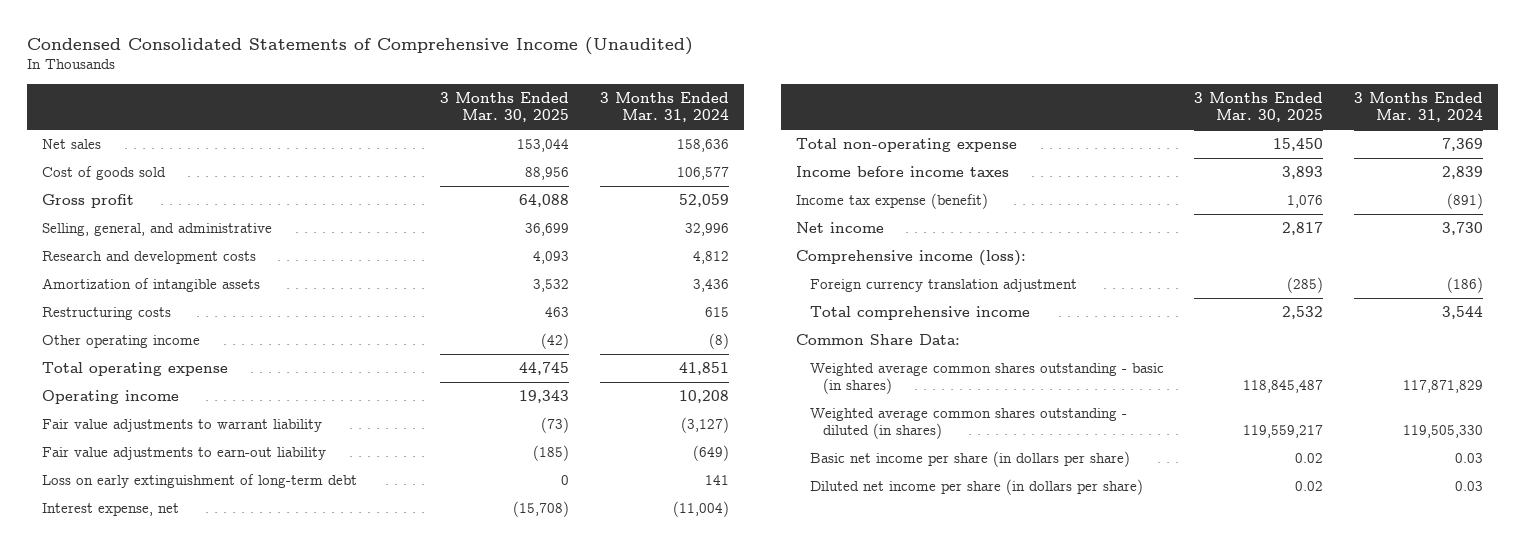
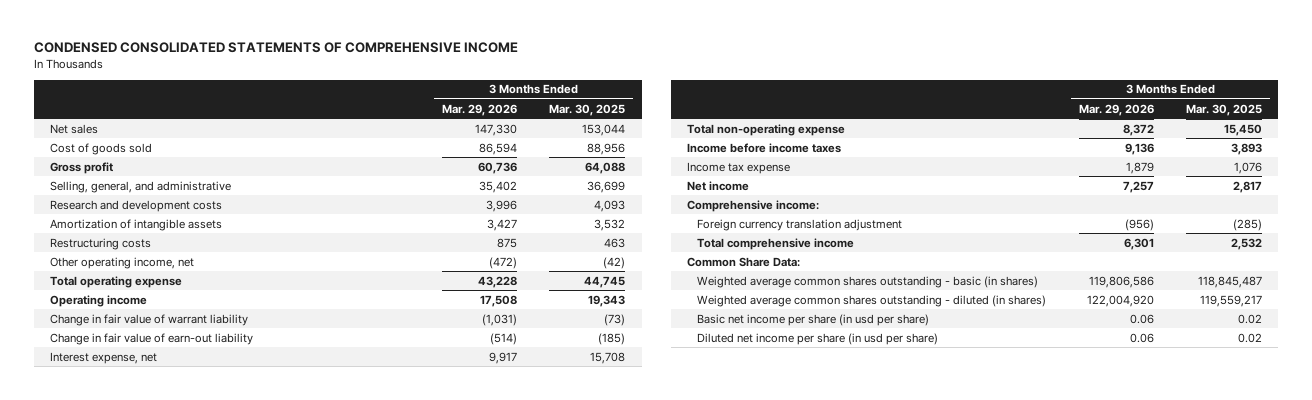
[26,36,693,55] Condensed Consolidated Statements of Comprehensive Income (Unaudited) -> [33,42,518,54] CONDENSED CONSOLIDATED STATEMENTS OF COMPREHENSIVE INCOME
[599,92,729,123] 3 Months Ended Mar. 31, 2024 -> none
none -> [441,103,517,116] Mar. 29, 2026
[42,334,201,348] Other operating income -> [50,256,195,269] Other operating income, net
[42,473,358,488] Loss on early extinguishment of long-term debt -> none
[42,418,323,432] Fair value adjustments to warrant liability -> [50,313,249,326] Change in fair value of warrant liability
[42,446,327,460] Fair value adjustments to earn-out liability -> [50,332,254,345] Change in fair value of earn-out liability
[513,500,570,517] (15,708) -> [590,351,626,364] 15,708
[796,192,989,209] Income tax expense (benefit) -> [686,161,790,174] Income tax expense
[796,249,1027,266] Comprehensive income (loss): -> [686,199,819,212] Comprehensive income:
[809,450,1130,467] Basic net income per share (in dollars per share) -> [697,313,930,326] Basic net income per share (in usd per share)
[809,478,1143,495] Diluted net income per share (in dollars per share) -> [697,332,939,345] Diluted net income per share (in usd per share)

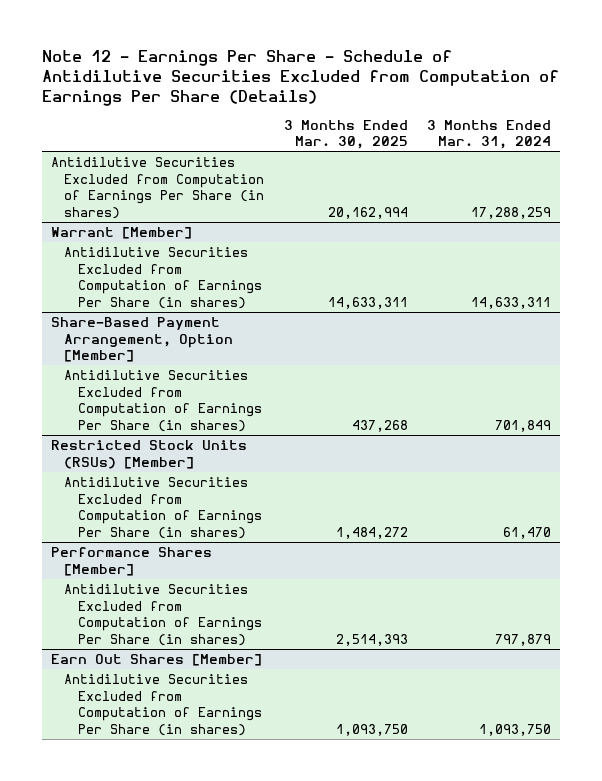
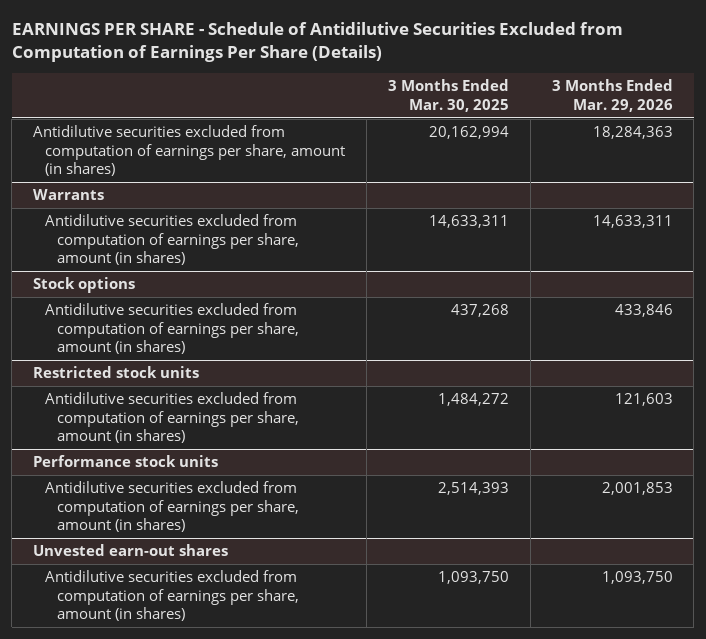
[41,49,559,106] Note 12 - Earnings Per Share - Schedule of Antidilutive Securities Excluded from Computation of Earnings Per Share (Details) -> [11,22,623,63] EARNINGS PER SHARE - Schedule of Antidilutive Securities Excluded from Computation of Earnings Per Share (Details)
[426,119,551,150] 3 Months Ended Mar. 31, 2024 -> none
none -> [551,79,673,112] 3 Months Ended Mar. 29, 2026
[51,156,265,219] Antidilutive Securities Excluded from Computation of Earnings Per Share (in shares) -> [33,125,345,177] Antidilutive securities excluded from computation of earnings per share, amount (in shares)
[51,226,193,239] Warrant [Member] -> [33,189,105,201] Warrants
[64,246,262,309] Antidilutive Securities Excluded from Computation of Earnings Per Share (in shares) -> [44,214,299,266] Antidilutive securities excluded from computation of earnings per share, amount (in shares)
[51,316,234,363] Share-Based Payment Arrangement, Option [Member] -> [33,277,136,294] Stock options
[64,369,262,432] Antidilutive Securities Excluded from Computation of Earnings Per Share (in shares) -> [44,303,299,355] Antidilutive securities excluded from computation of earnings per share, amount (in shares)
[51,439,248,469] Restricted Stock Units (RSUs) [Member] -> [33,366,200,379] Restricted stock units
[64,476,262,539] Antidilutive Securities Excluded from Computation of Earnings Per Share (in shares) -> [44,392,299,444] Antidilutive securities excluded from computation of earnings per share, amount (in shares)
[51,546,213,576] Performance Shares [Member] -> [33,455,219,468] Performance stock units
[64,583,262,646] Antidilutive Securities Excluded from Computation of Earnings Per Share (in shares) -> [44,481,299,533] Antidilutive securities excluded from computation of earnings per share, amount (in shares)
[51,653,263,666] Earn Out Shares [Member] -> [33,544,229,557] Unvested earn-out shares
[64,673,262,736] Antidilutive Securities Excluded from Computation of Earnings Per Share (in shares) -> [44,570,299,622] Antidilutive securities excluded from computation of earnings per share, amount (in shares)

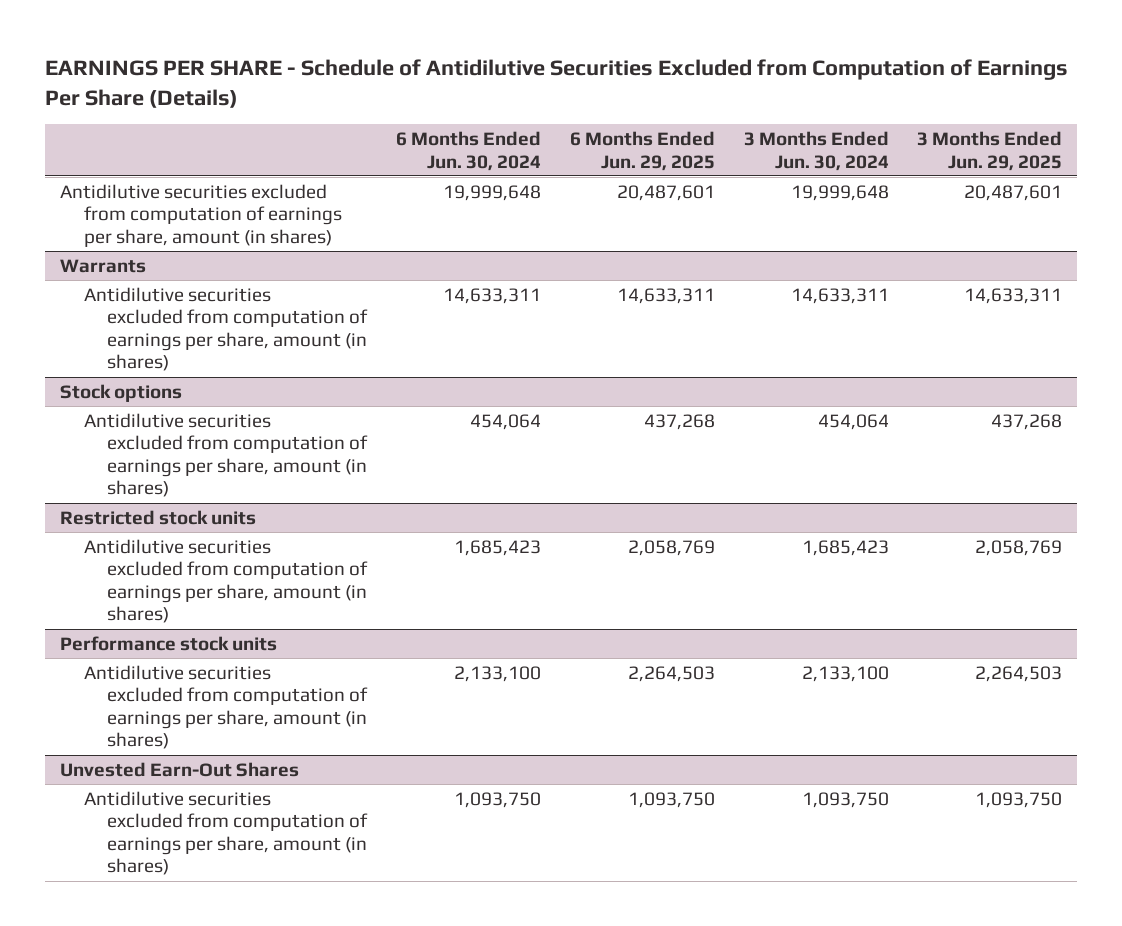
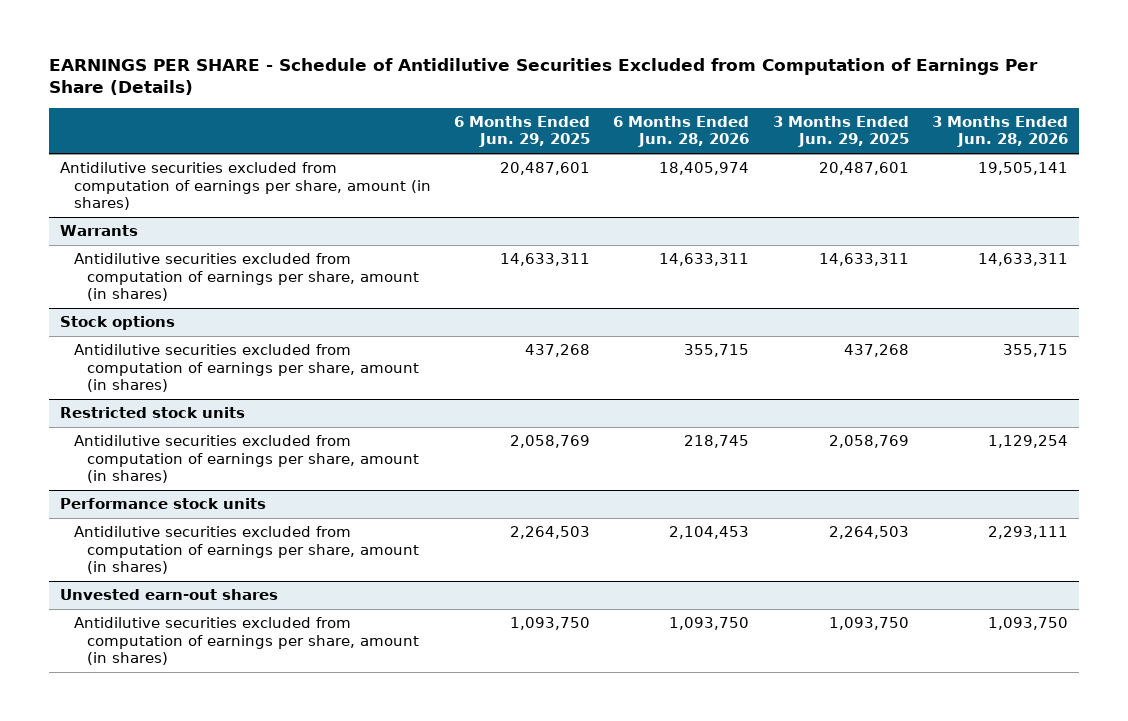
[396,131,542,171] 6 Months Ended Jun. 30, 2024 -> none
[743,131,889,171] 3 Months Ended Jun. 30, 2024 -> none
none -> [613,116,750,148] 6 Months Ended Jun. 28, 2026
none -> [931,116,1068,148] 3 Months Ended Jun. 28, 2026
[59,761,299,777] Unvested Earn-Out Shares -> [60,589,279,601] Unvested earn-out shares

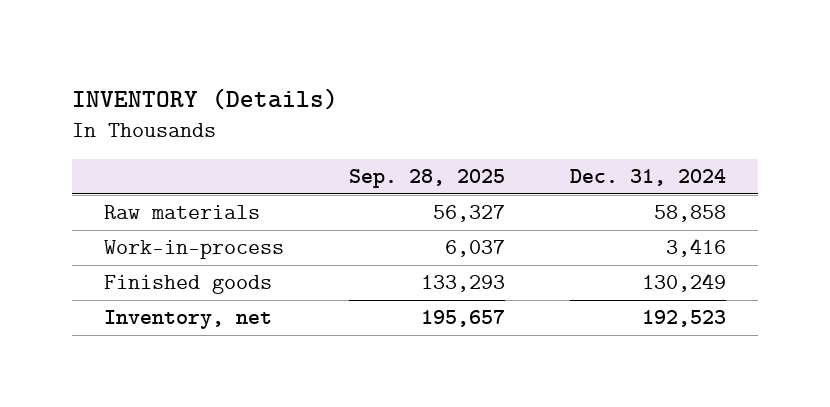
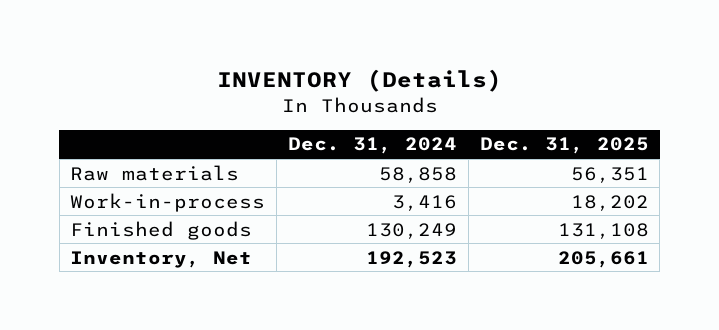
[348,169,505,189] Sep. 28, 2025 -> none
none -> [479,137,649,155] Dec. 31, 2025
[104,310,273,330] Inventory, net -> [70,250,253,268] Inventory, Net

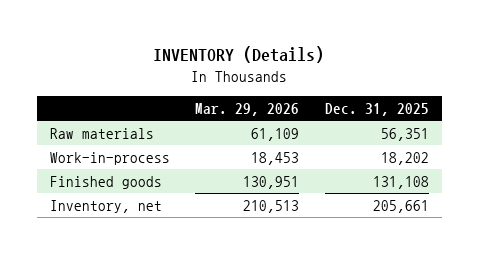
[288,137,458,155] Dec. 31, 2024 -> none
none -> [195,102,300,116] Mar. 29, 2026
[70,250,253,268] Inventory, Net -> [49,200,162,214] Inventory, net

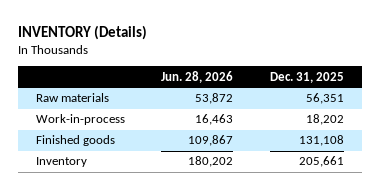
[195,102,300,116] Mar. 29, 2026 -> none
none -> [161,70,234,83] Jun. 28, 2026
[49,200,162,214] Inventory, net -> [35,157,87,168] Inventory

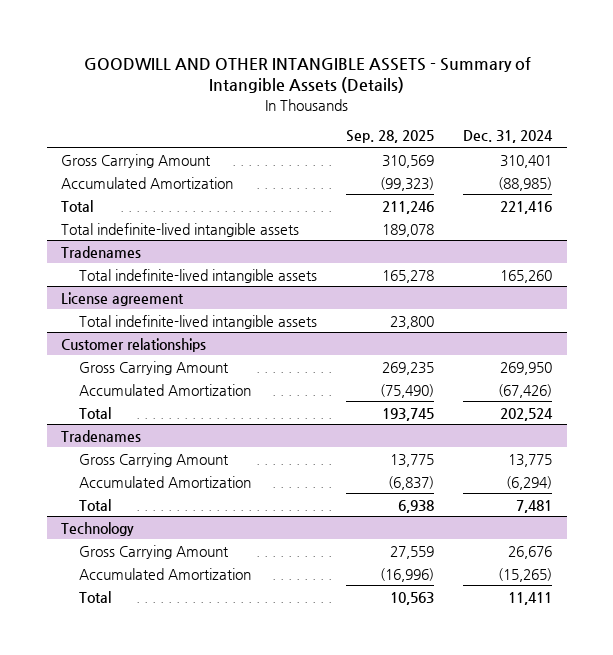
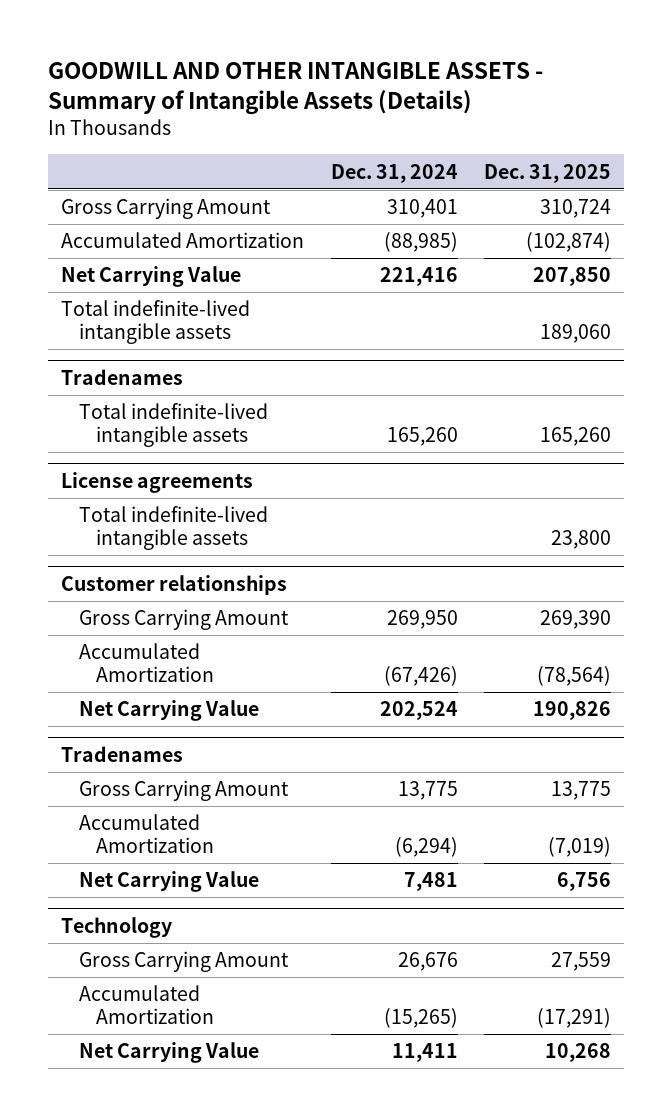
[346,130,435,144] Sep. 28, 2025 -> none
none -> [484,163,612,183] Dec. 31, 2025
[61,199,94,212] Total -> [61,266,242,288] Net Carrying Value
[61,291,185,306] License agreement -> [61,471,254,493] License agreements
[79,406,112,419] Total -> [78,700,259,722] Net Carrying Value
[79,498,112,511] Total -> [78,871,259,893] Net Carrying Value
[79,590,112,603] Total -> [78,1042,259,1064] Net Carrying Value

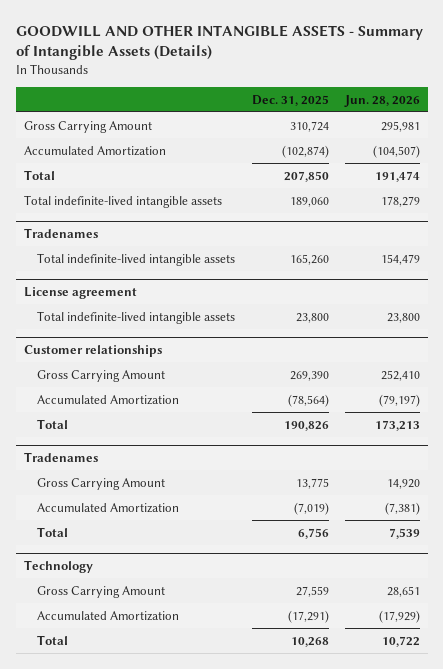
[330,163,458,183] Dec. 31, 2024 -> none
none -> [343,94,420,107] Jun. 28, 2026
[61,266,242,288] Net Carrying Value -> [23,169,55,180] Total
[61,471,254,493] License agreements -> [23,286,137,299] License agreement
[78,700,259,722] Net Carrying Value -> [37,418,69,429] Total
[78,871,259,893] Net Carrying Value -> [37,526,69,537] Total
[78,1042,259,1064] Net Carrying Value -> [37,634,69,645] Total

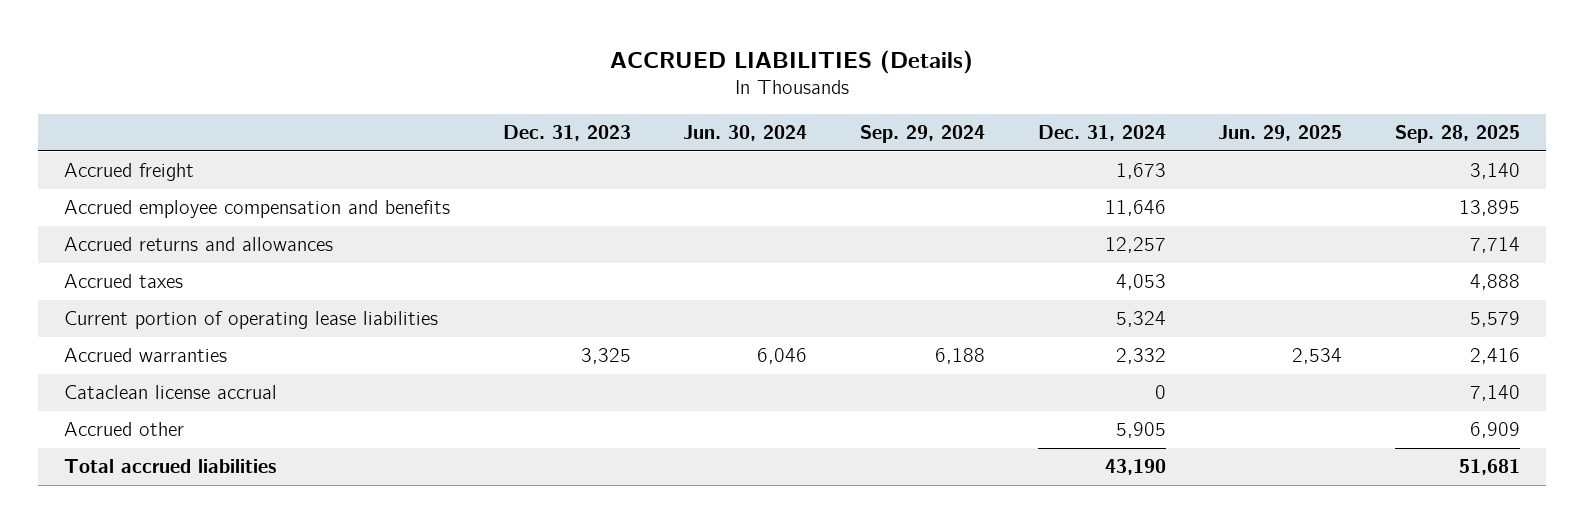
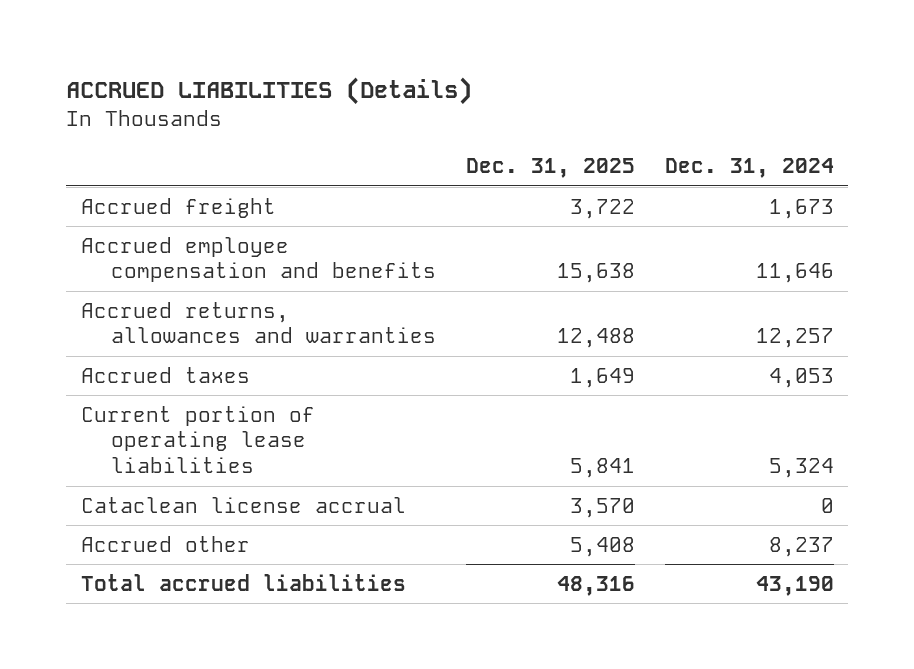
[502,124,631,141] Dec. 31, 2023 -> none
[683,124,808,141] Jun. 30, 2024 -> none
[860,124,986,143] Sep. 29, 2024 -> none
[1218,124,1343,141] Jun. 29, 2025 -> none
[1395,124,1521,143] Sep. 28, 2025 -> none
none -> [465,158,635,179] Dec. 31, 2025
[64,237,334,252] Accrued returns and allowances -> [80,301,437,344] Accrued returns, allowances and warranties
[64,348,228,363] Accrued warranties -> none
[1115,422,1166,439] 5,905 -> [768,536,834,557] 8,237

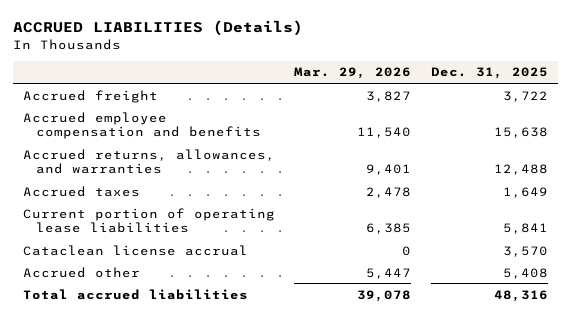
[664,158,834,179] Dec. 31, 2024 -> none
none -> [294,67,412,80] Mar. 29, 2026
[80,301,437,344] Accrued returns, allowances and warranties -> [22,148,275,174] Accrued returns, allowances, and warranties

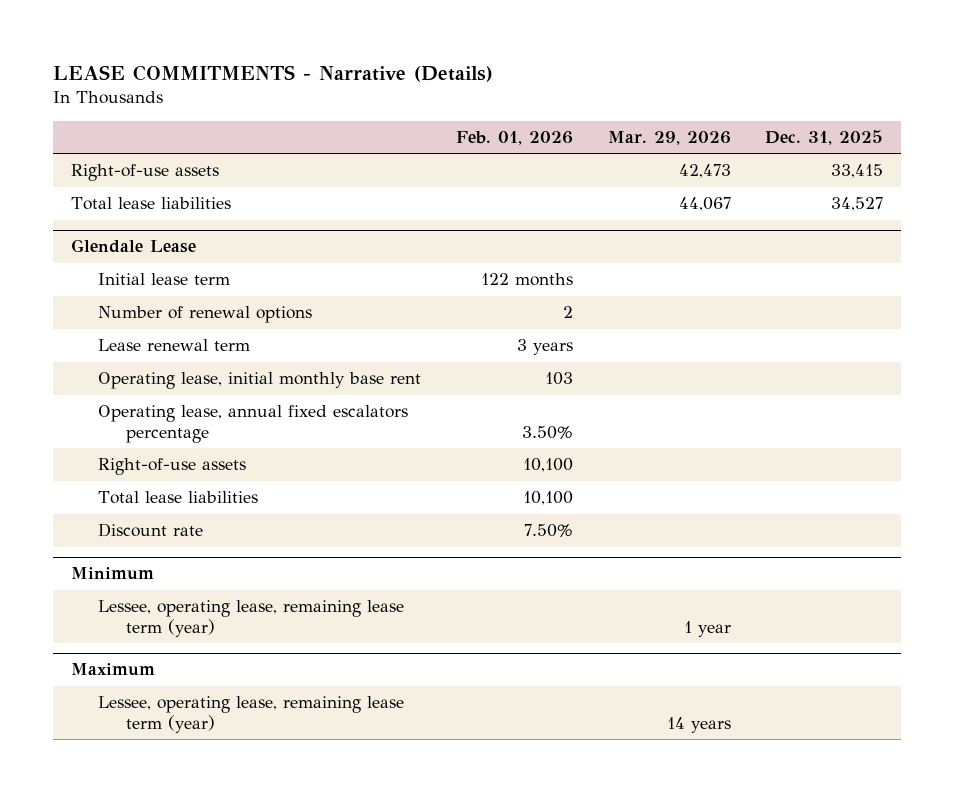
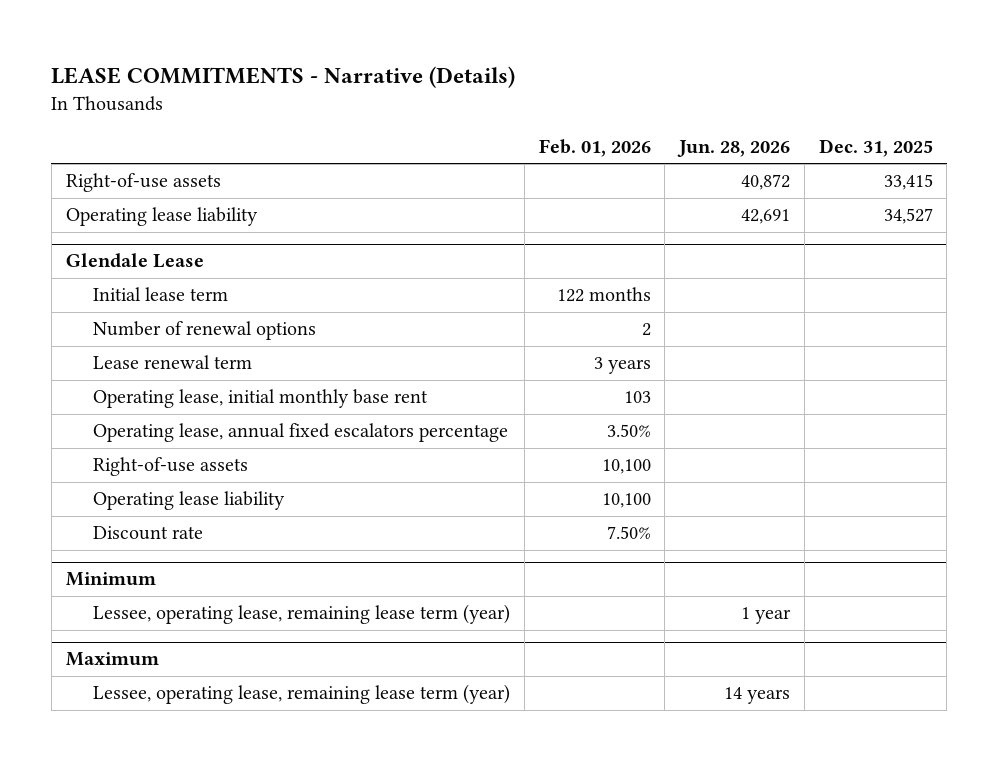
[607,130,731,145] Mar. 29, 2026 -> none
none -> [677,139,791,157] Jun. 28, 2026
[70,197,231,211] Total lease liabilities -> [65,207,258,227] Operating lease liability
[98,491,259,505] Total lease liabilities -> [93,491,286,511] Operating lease liability

